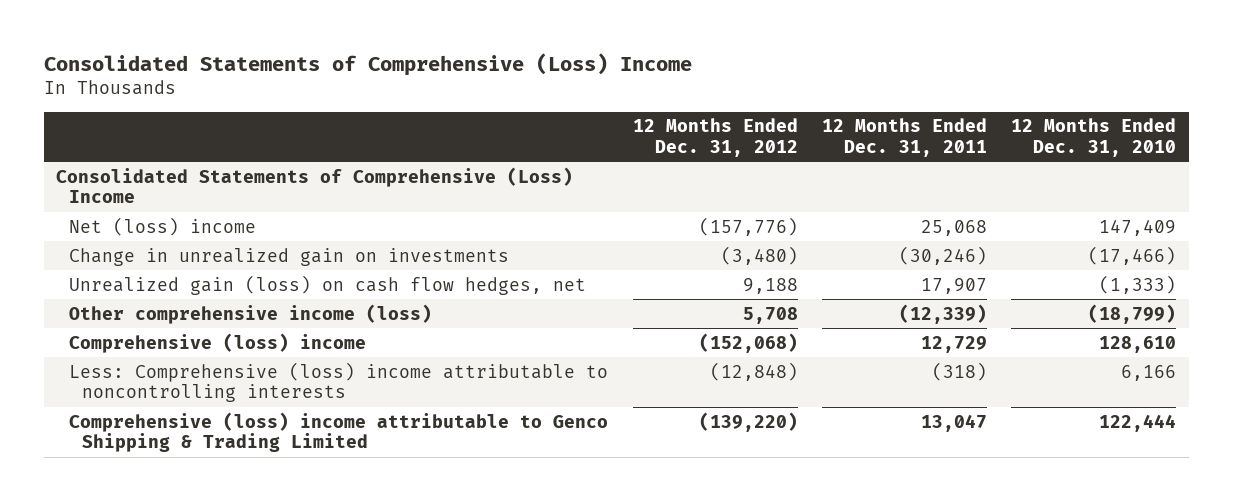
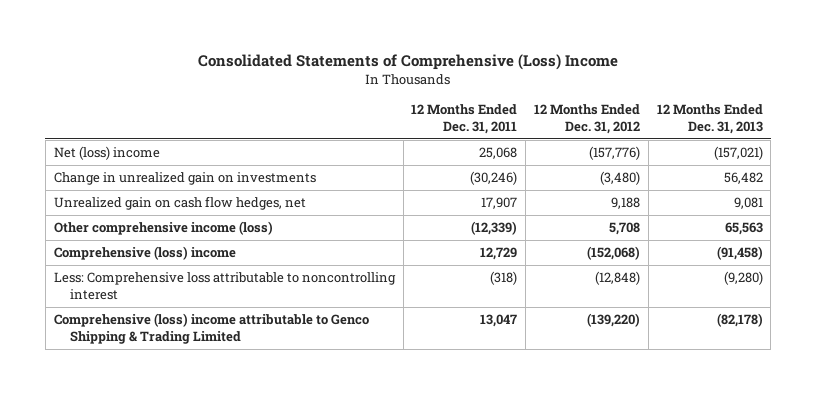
[1011,118,1177,157] 12 Months Ended Dec. 31, 2010 -> none
none -> [656,104,763,134] 12 Months Ended Dec. 31, 2013
[56,166,574,204] Consolidated Statements of Comprehensive (Loss) Income -> none
[69,274,587,295] Unrealized gain (loss) on cash flow hedges, net -> [53,196,306,211] Unrealized gain on cash flow hedges, net
[69,361,609,403] Less: Comprehensive (loss) income attributable to noncontrolling interests -> [53,272,396,301] Less: Comprehensive loss attributable to noncontrolling interest

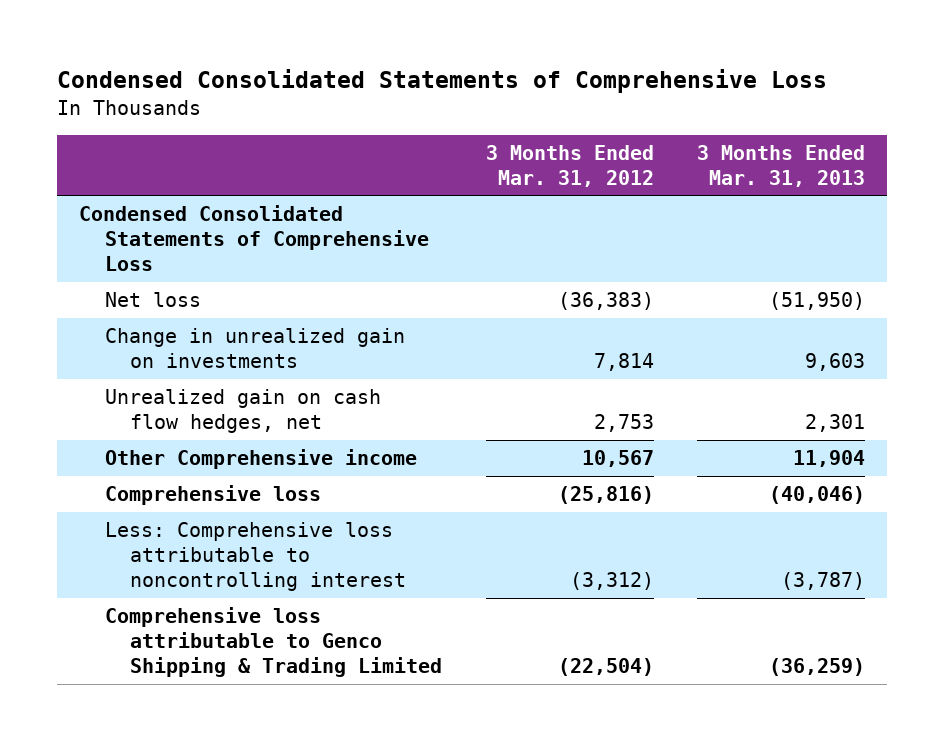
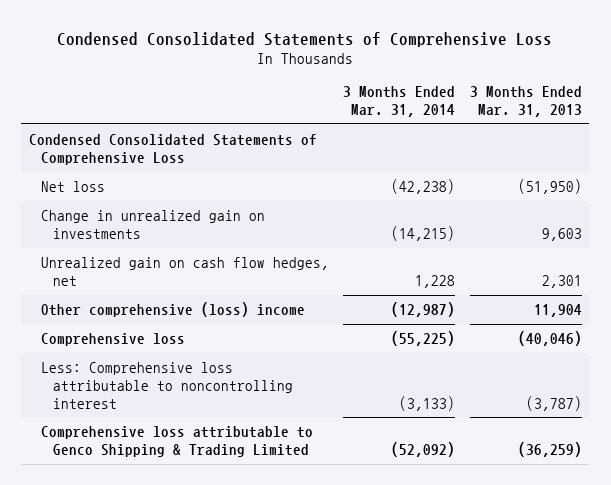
[485,144,654,187] 3 Months Ended Mar. 31, 2012 -> none
none -> [343,86,456,117] 3 Months Ended Mar. 31, 2014
[104,449,417,470] Other Comprehensive income -> [40,301,305,317] Other comprehensive (loss) income

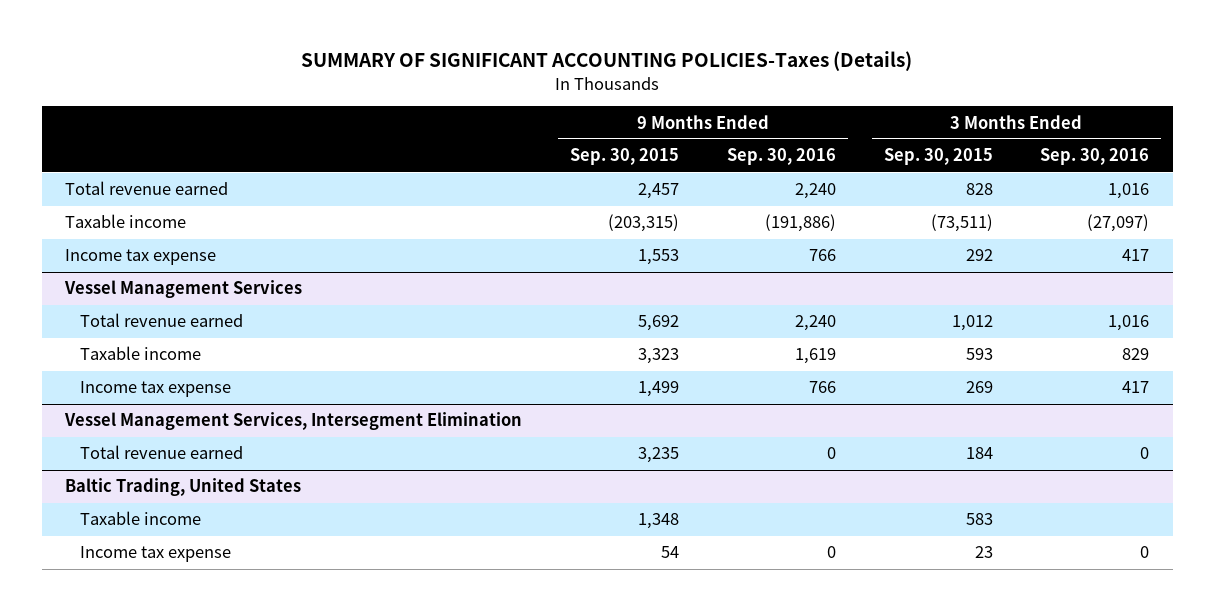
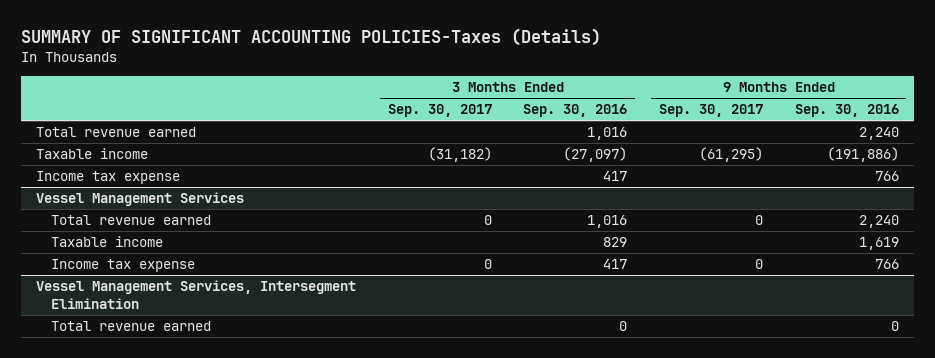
[570,148,680,166] Sep. 30, 2015 -> none
[883,148,993,166] Sep. 30, 2015 -> none
none -> [387,104,492,118] Sep. 30, 2017
none -> [658,104,763,118] Sep. 30, 2017
[65,478,302,497] Baltic Trading, United States -> none
[80,511,202,526] Taxable income -> none
[80,546,232,563] Income tax expense -> none

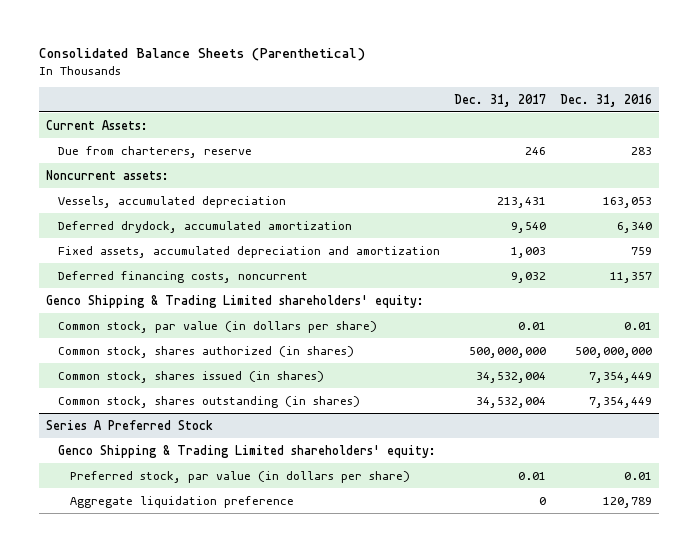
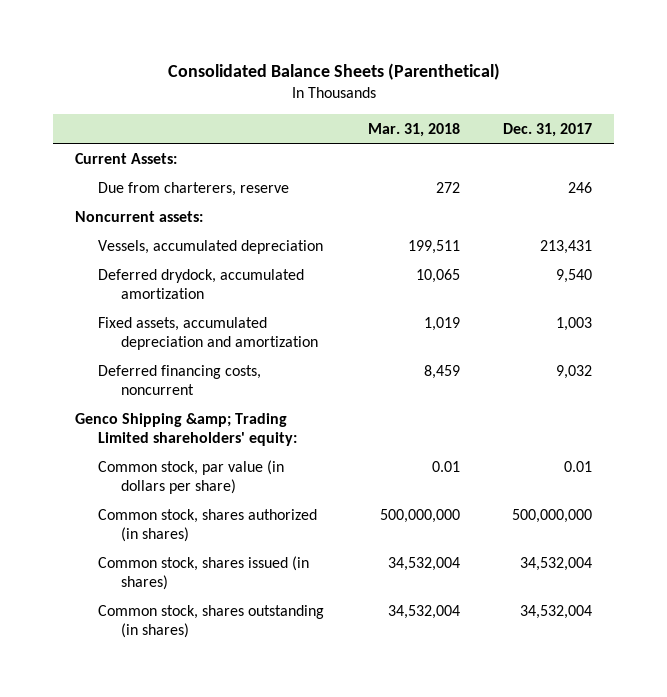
[559,93,652,107] Dec. 31, 2016 -> none
none -> [367,122,460,137] Mar. 31, 2018
[45,294,424,308] Genco Shipping & Trading Limited shareholders' equity: -> [74,412,297,446] Genco Shipping &amp; Trading Limited shareholders' equity:
[45,419,213,430] Series A Preferred Stock -> none
[57,444,436,458] Genco Shipping & Trading Limited shareholders' equity: -> none
[69,470,410,483] Preferred stock, par value (in dollars per share) -> none
[69,495,294,508] Aggregate liquidation preference -> none

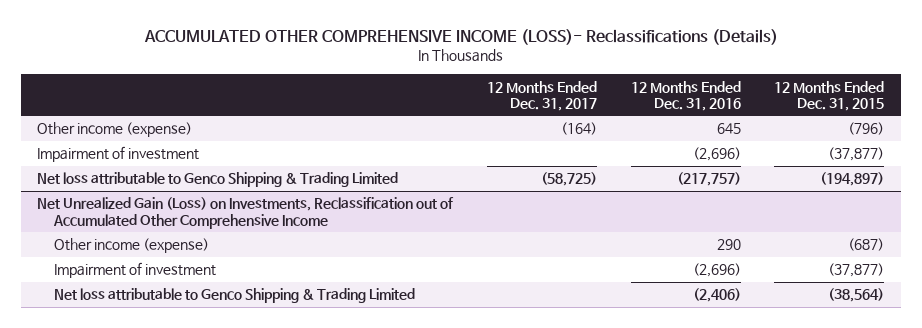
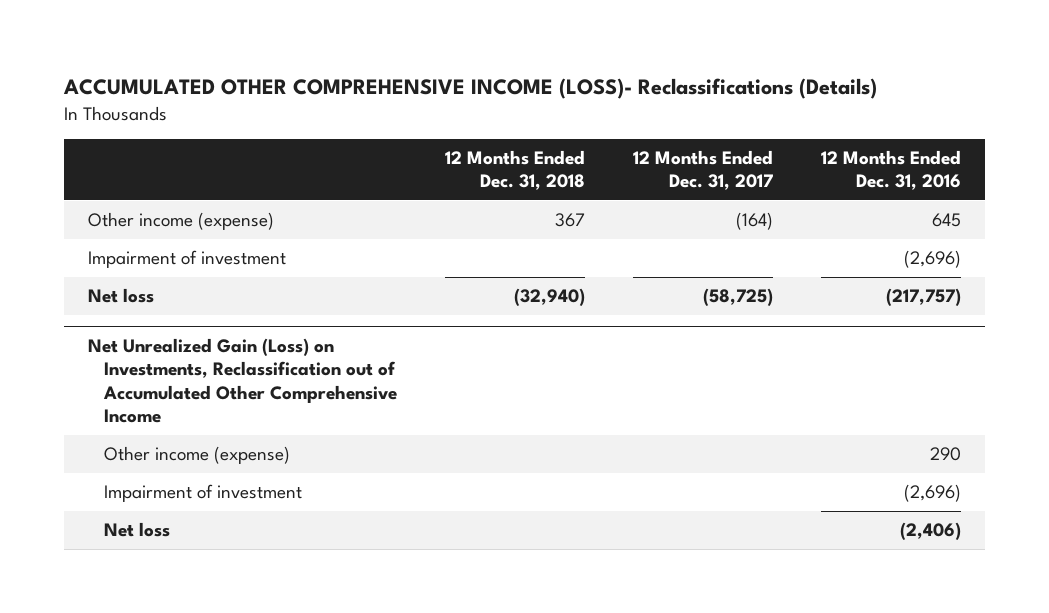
[774,80,885,111] 12 Months Ended Dec. 31, 2015 -> none
none -> [445,149,586,191] 12 Months Ended Dec. 31, 2018
[37,172,399,188] Net loss attributable to Genco Shipping & Trading Limited -> [88,288,155,304] Net loss
[54,288,416,304] Net loss attributable to Genco Shipping & Trading Limited -> [104,522,171,538] Net loss

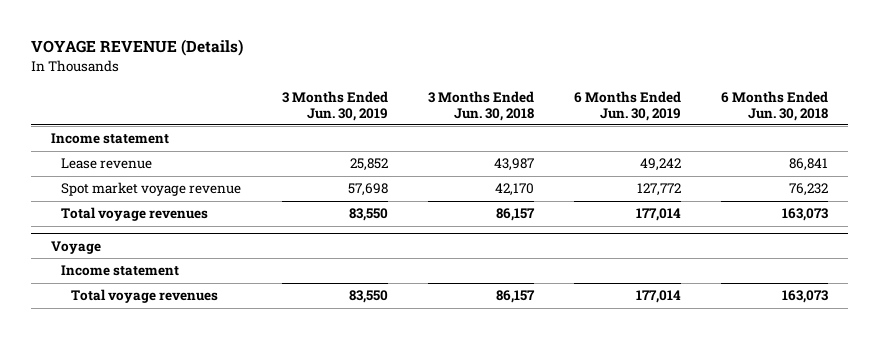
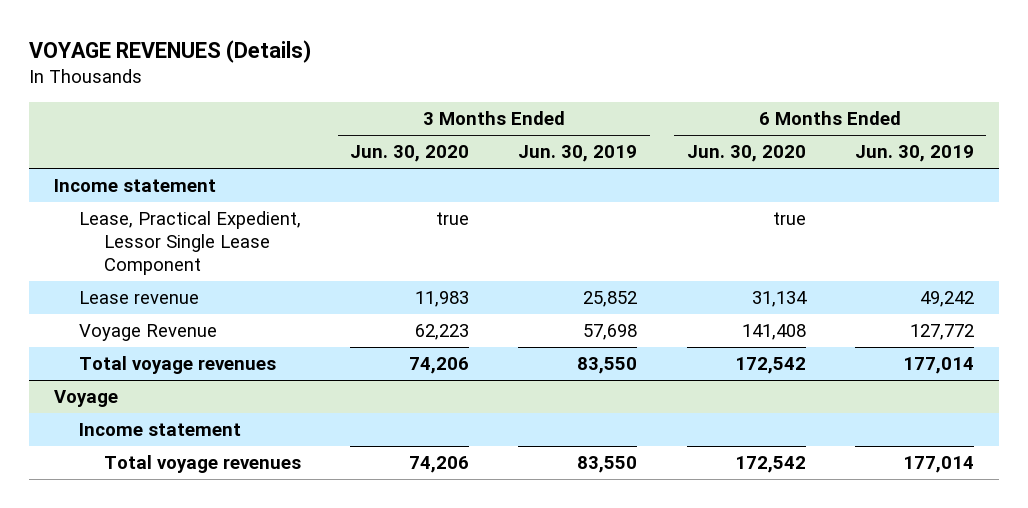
[31,39,244,57] VOYAGE REVENUE (Details) -> [29,39,312,63] VOYAGE REVENUES (Details)
[427,90,534,121] 3 Months Ended Jun. 30, 2018 -> none
[721,90,829,121] 6 Months Ended Jun. 30, 2018 -> none
none -> [350,145,470,163] Jun. 30, 2020
none -> [686,145,806,163] Jun. 30, 2020
none -> [78,211,301,275] Lease, Practical Expedient, Lessor Single Lease Component
[61,182,242,197] Spot market voyage revenue -> [78,324,217,342] Voyage Revenue

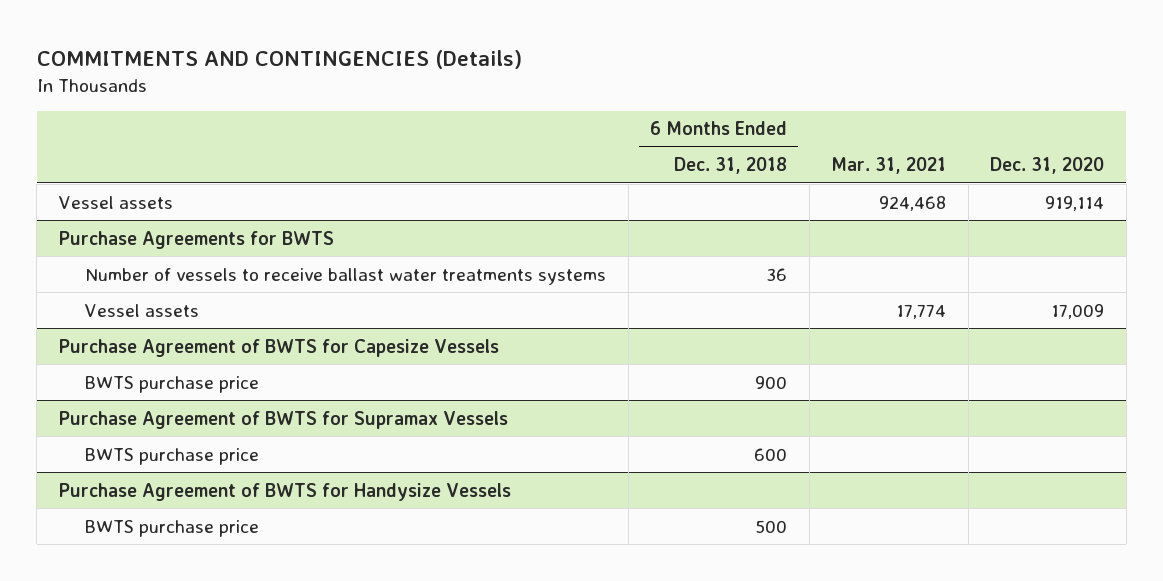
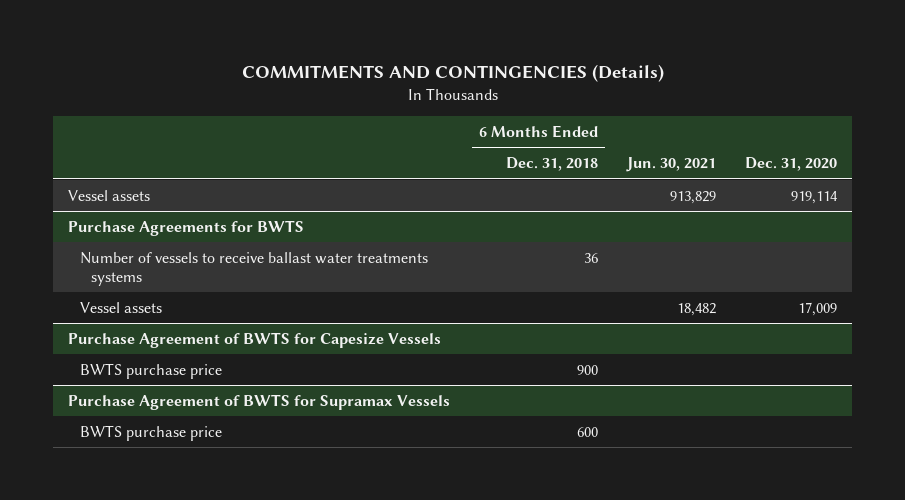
[831,157,947,175] Mar. 31, 2021 -> none
none -> [626,157,717,173] Jun. 30, 2021
[58,482,511,501] Purchase Agreement of BWTS for Handysize Vessels -> none
[85,519,260,537] BWTS purchase price -> none

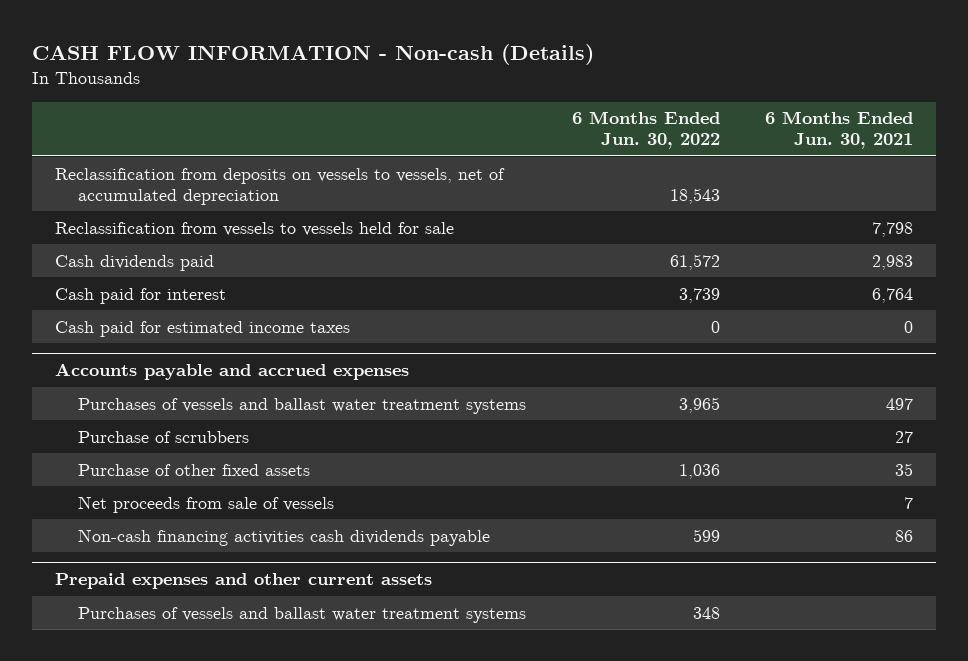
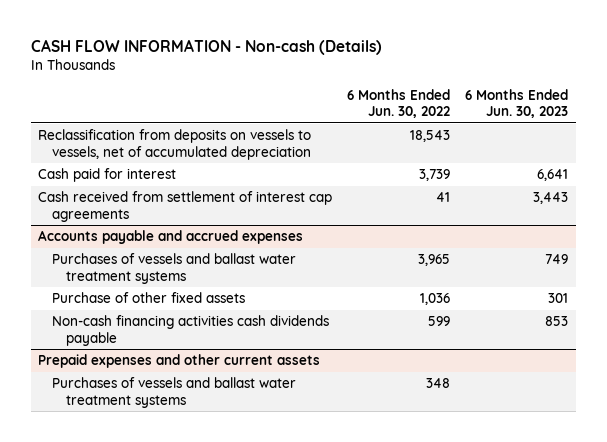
[765,111,914,150] 6 Months Ended Jun. 30, 2021 -> none
none -> [465,88,569,119] 6 Months Ended Jun. 30, 2023
[54,221,454,236] Reclassification from vessels to vessels held for sale -> none
[54,254,214,271] Cash dividends paid -> none
[54,320,350,337] Cash paid for estimated income taxes -> none
none -> [38,191,333,222] Cash received from settlement of interest cap agreements
[78,430,250,443] Purchase of scrubbers -> none
[78,495,335,513] Net proceeds from sale of vessels -> none

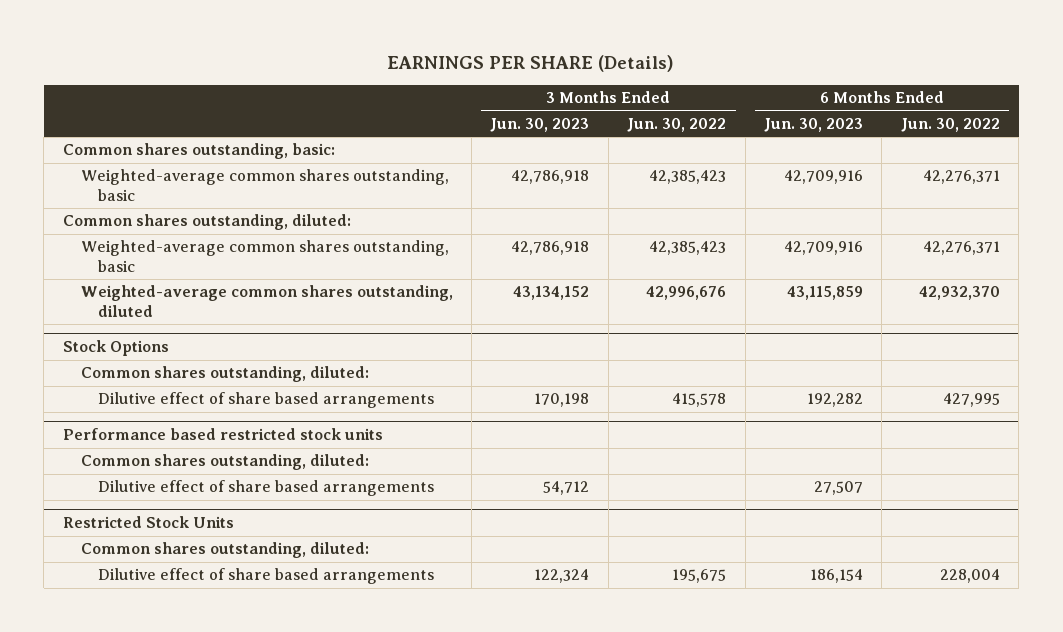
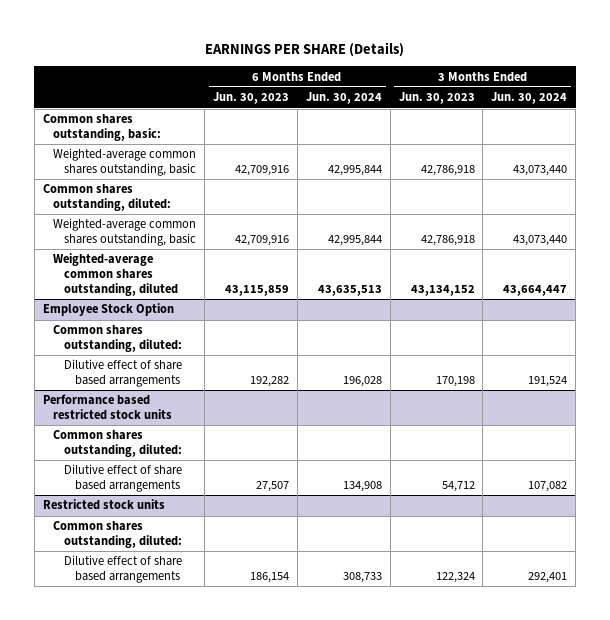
[627,117,727,132] Jun. 30, 2022 -> none
[900,117,1000,132] Jun. 30, 2022 -> none
none -> [305,92,382,105] Jun. 30, 2024
none -> [491,92,568,105] Jun. 30, 2024
[62,340,169,357] Stock Options -> [42,303,174,317] Employee Stock Option
[62,516,234,529] Restricted Stock Units -> [42,499,165,511] Restricted stock units

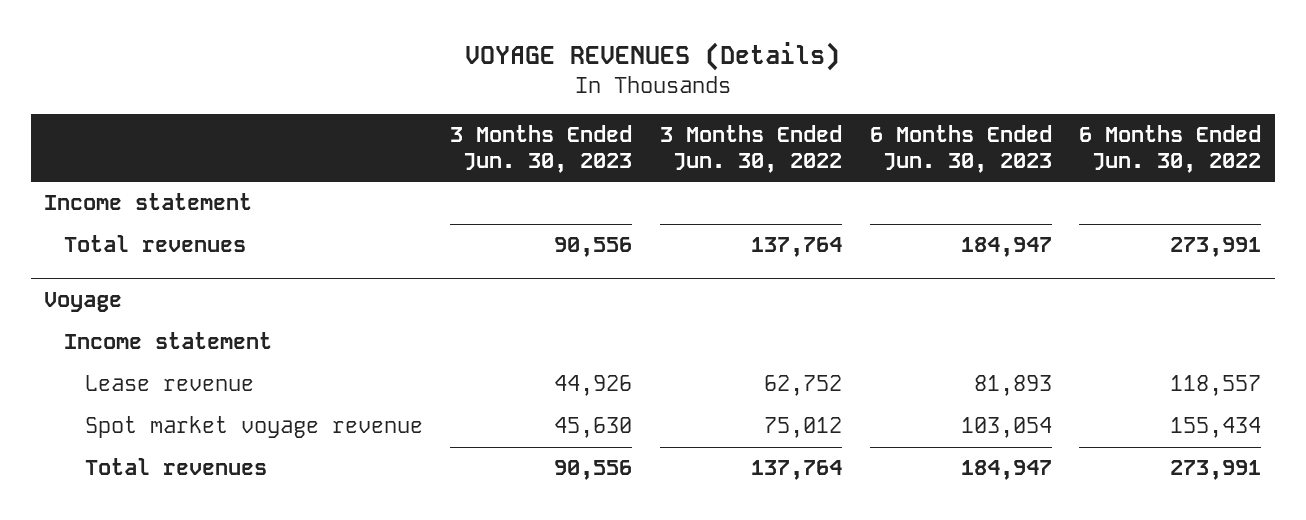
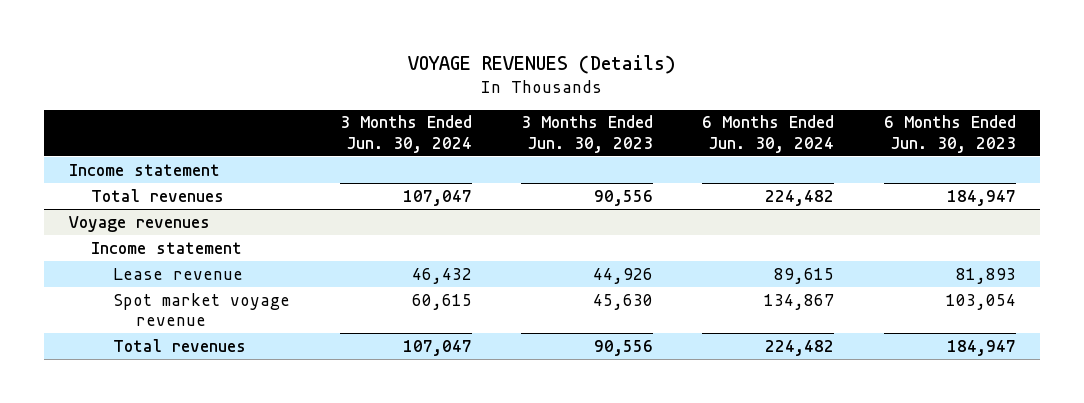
[659,125,842,173] 3 Months Ended Jun. 30, 2022 -> none
[1079,125,1262,173] 6 Months Ended Jun. 30, 2022 -> none
none -> [339,115,472,153] 3 Months Ended Jun. 30, 2024
none -> [702,115,835,153] 6 Months Ended Jun. 30, 2024
[44,292,123,313] Voyage -> [68,215,210,232] Voyage revenues

